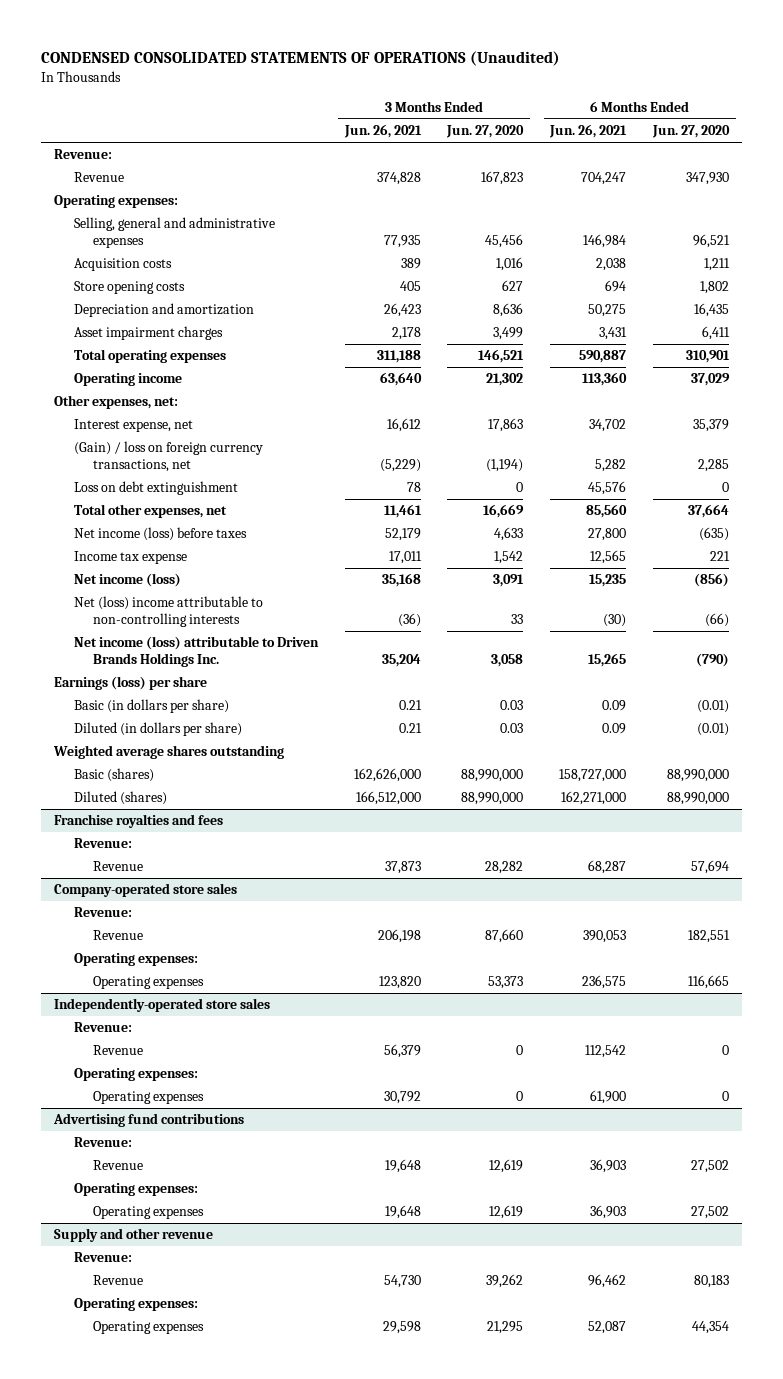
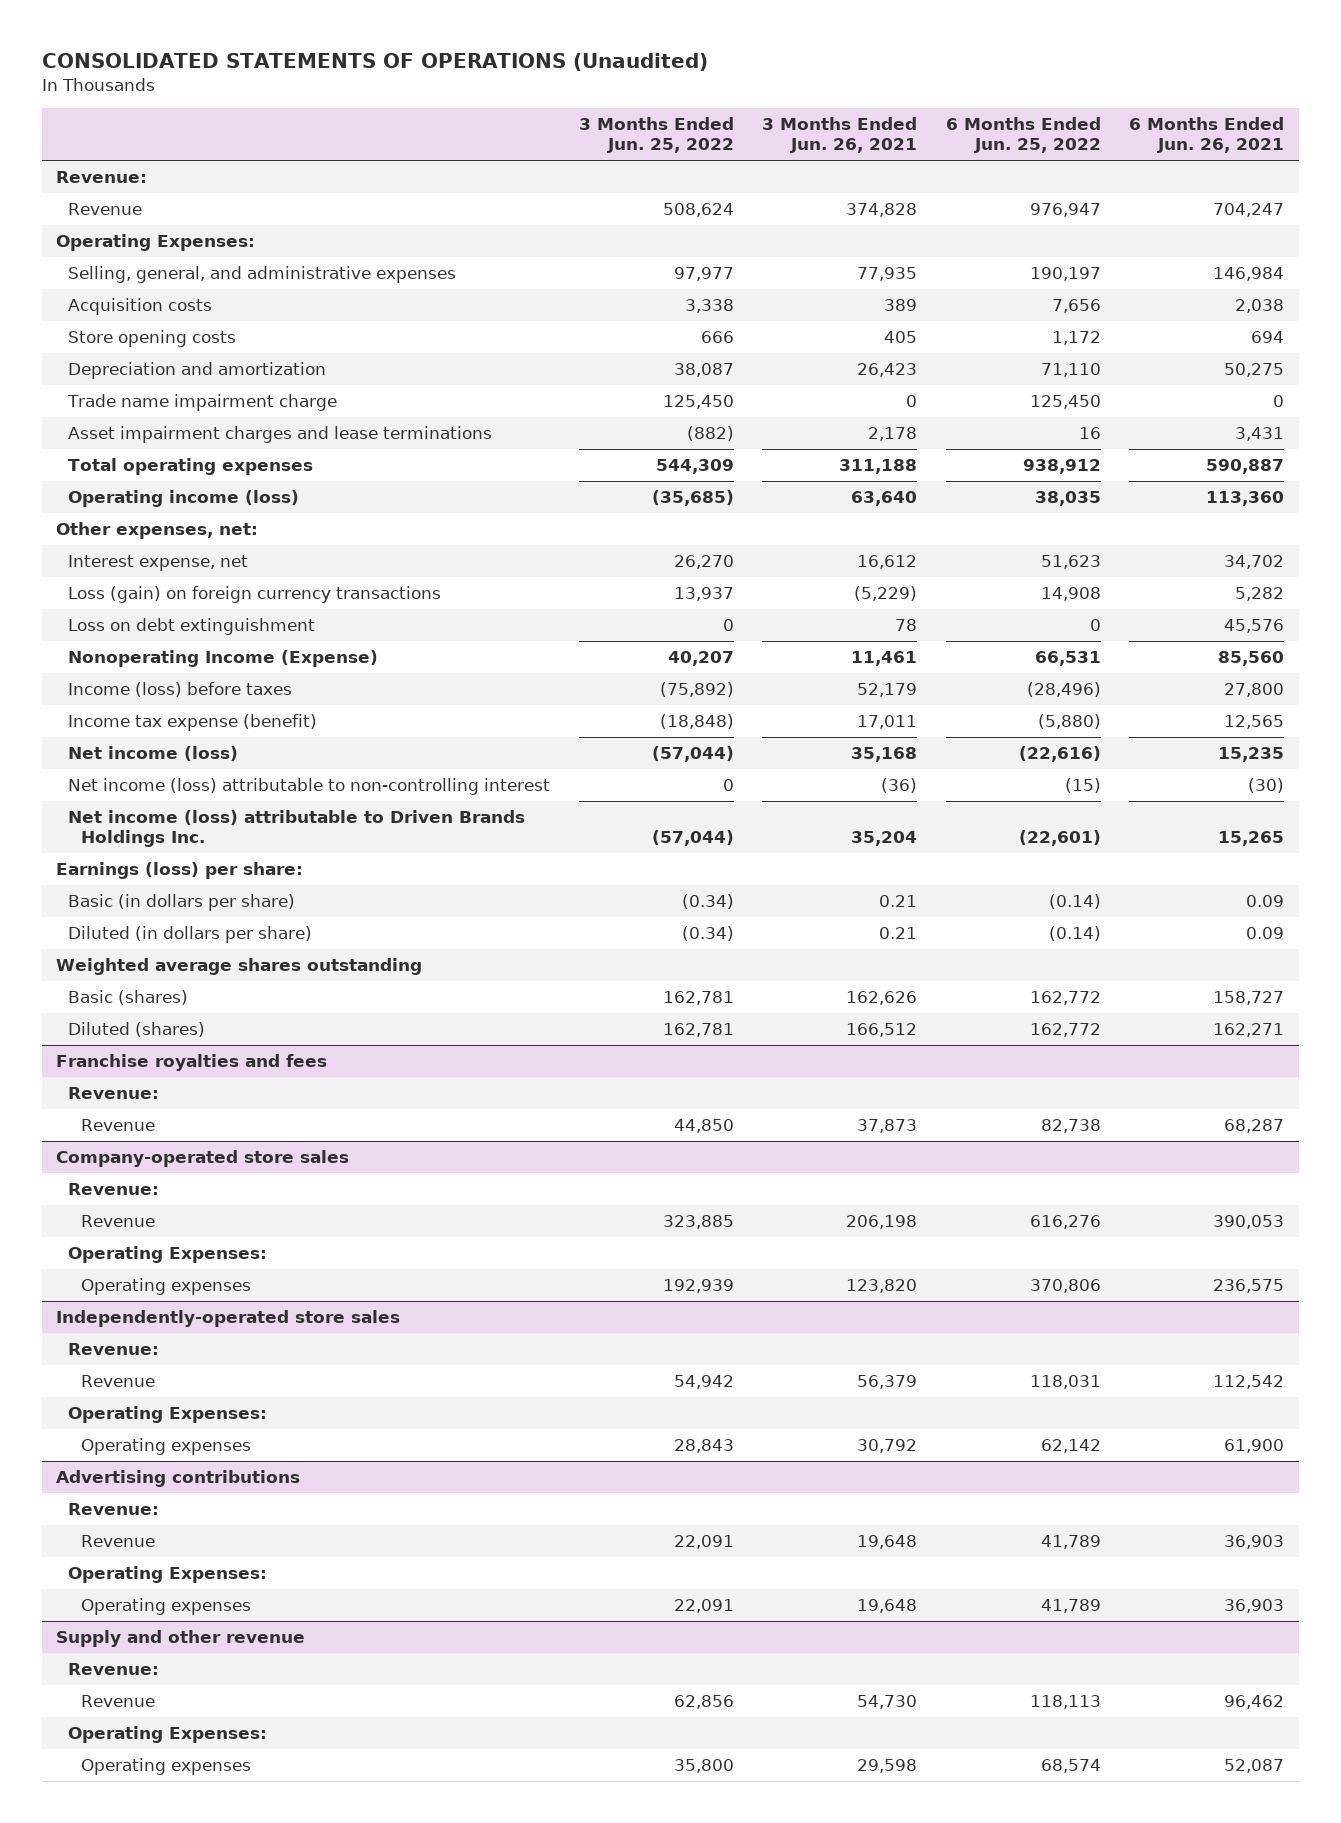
[41,50,561,66] CONDENSED CONSOLIDATED STATEMENTS OF OPERATIONS (Unaudited) -> [41,53,708,72] CONSOLIDATED STATEMENTS OF OPERATIONS (Unaudited)
[446,125,525,139] Jun. 27, 2020 -> none
[652,125,731,139] Jun. 27, 2020 -> none
none -> [578,117,734,154] 3 Months Ended Jun. 25, 2022
none -> [945,117,1101,154] 6 Months Ended Jun. 25, 2022
[54,195,179,209] Operating expenses: -> [56,234,256,252] Operating Expenses:
[73,217,275,249] Selling, general and administrative expenses -> [68,266,457,284] Selling, general, and administrative expenses
none -> [67,394,338,412] Trade name impairment charge
[73,326,223,341] Asset impairment charges -> [68,426,493,444] Asset impairment charges and lease terminations
[73,373,182,387] Operating income -> [68,490,300,508] Operating income (loss)
[73,441,263,473] (Gain) / loss on foreign currency transactions, net -> [68,586,442,604] Loss (gain) on foreign currency transactions
[73,504,227,519] Total other expenses, net -> [68,650,379,668] Nonoperating Income (Expense)
[73,527,247,542] Net income (loss) before taxes -> [68,682,293,698] Income (loss) before taxes
[73,551,187,565] Income tax expense -> [68,714,318,732] Income tax expense (benefit)
[73,596,263,628] Net (loss) income attributable to non-controlling interests -> [68,778,551,796] Net income (loss) attributable to non-controlling interest
[54,676,208,691] Earnings (loss) per share -> [56,862,304,880] Earnings (loss) per share:
[353,768,421,783] 162,626,000 -> [846,991,918,1006] 162,626
[559,769,627,783] 158,727,000 -> [1213,991,1285,1006] 158,727
[355,791,421,806] 166,512,000 -> [846,1023,918,1038] 166,512
[561,791,627,806] 162,271,000 -> [1213,1023,1285,1038] 162,271
[73,953,198,967] Operating expenses: -> [68,1246,268,1264] Operating Expenses:
[73,1068,198,1082] Operating expenses: -> [68,1406,268,1424] Operating Expenses:
[53,1113,245,1128] Advertising fund contributions -> [56,1470,301,1488] Advertising contributions
[73,1183,198,1197] Operating expenses: -> [68,1566,268,1584] Operating Expenses:
[73,1298,198,1312] Operating expenses: -> [68,1726,268,1744] Operating Expenses:

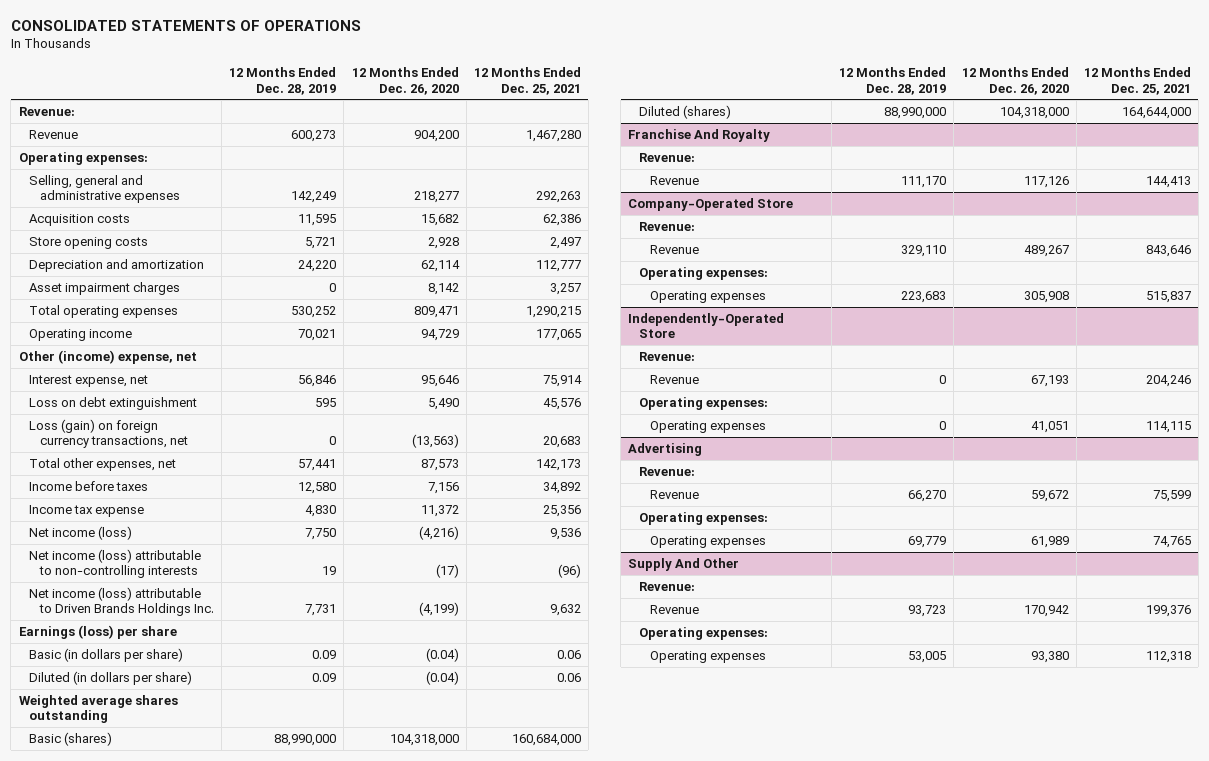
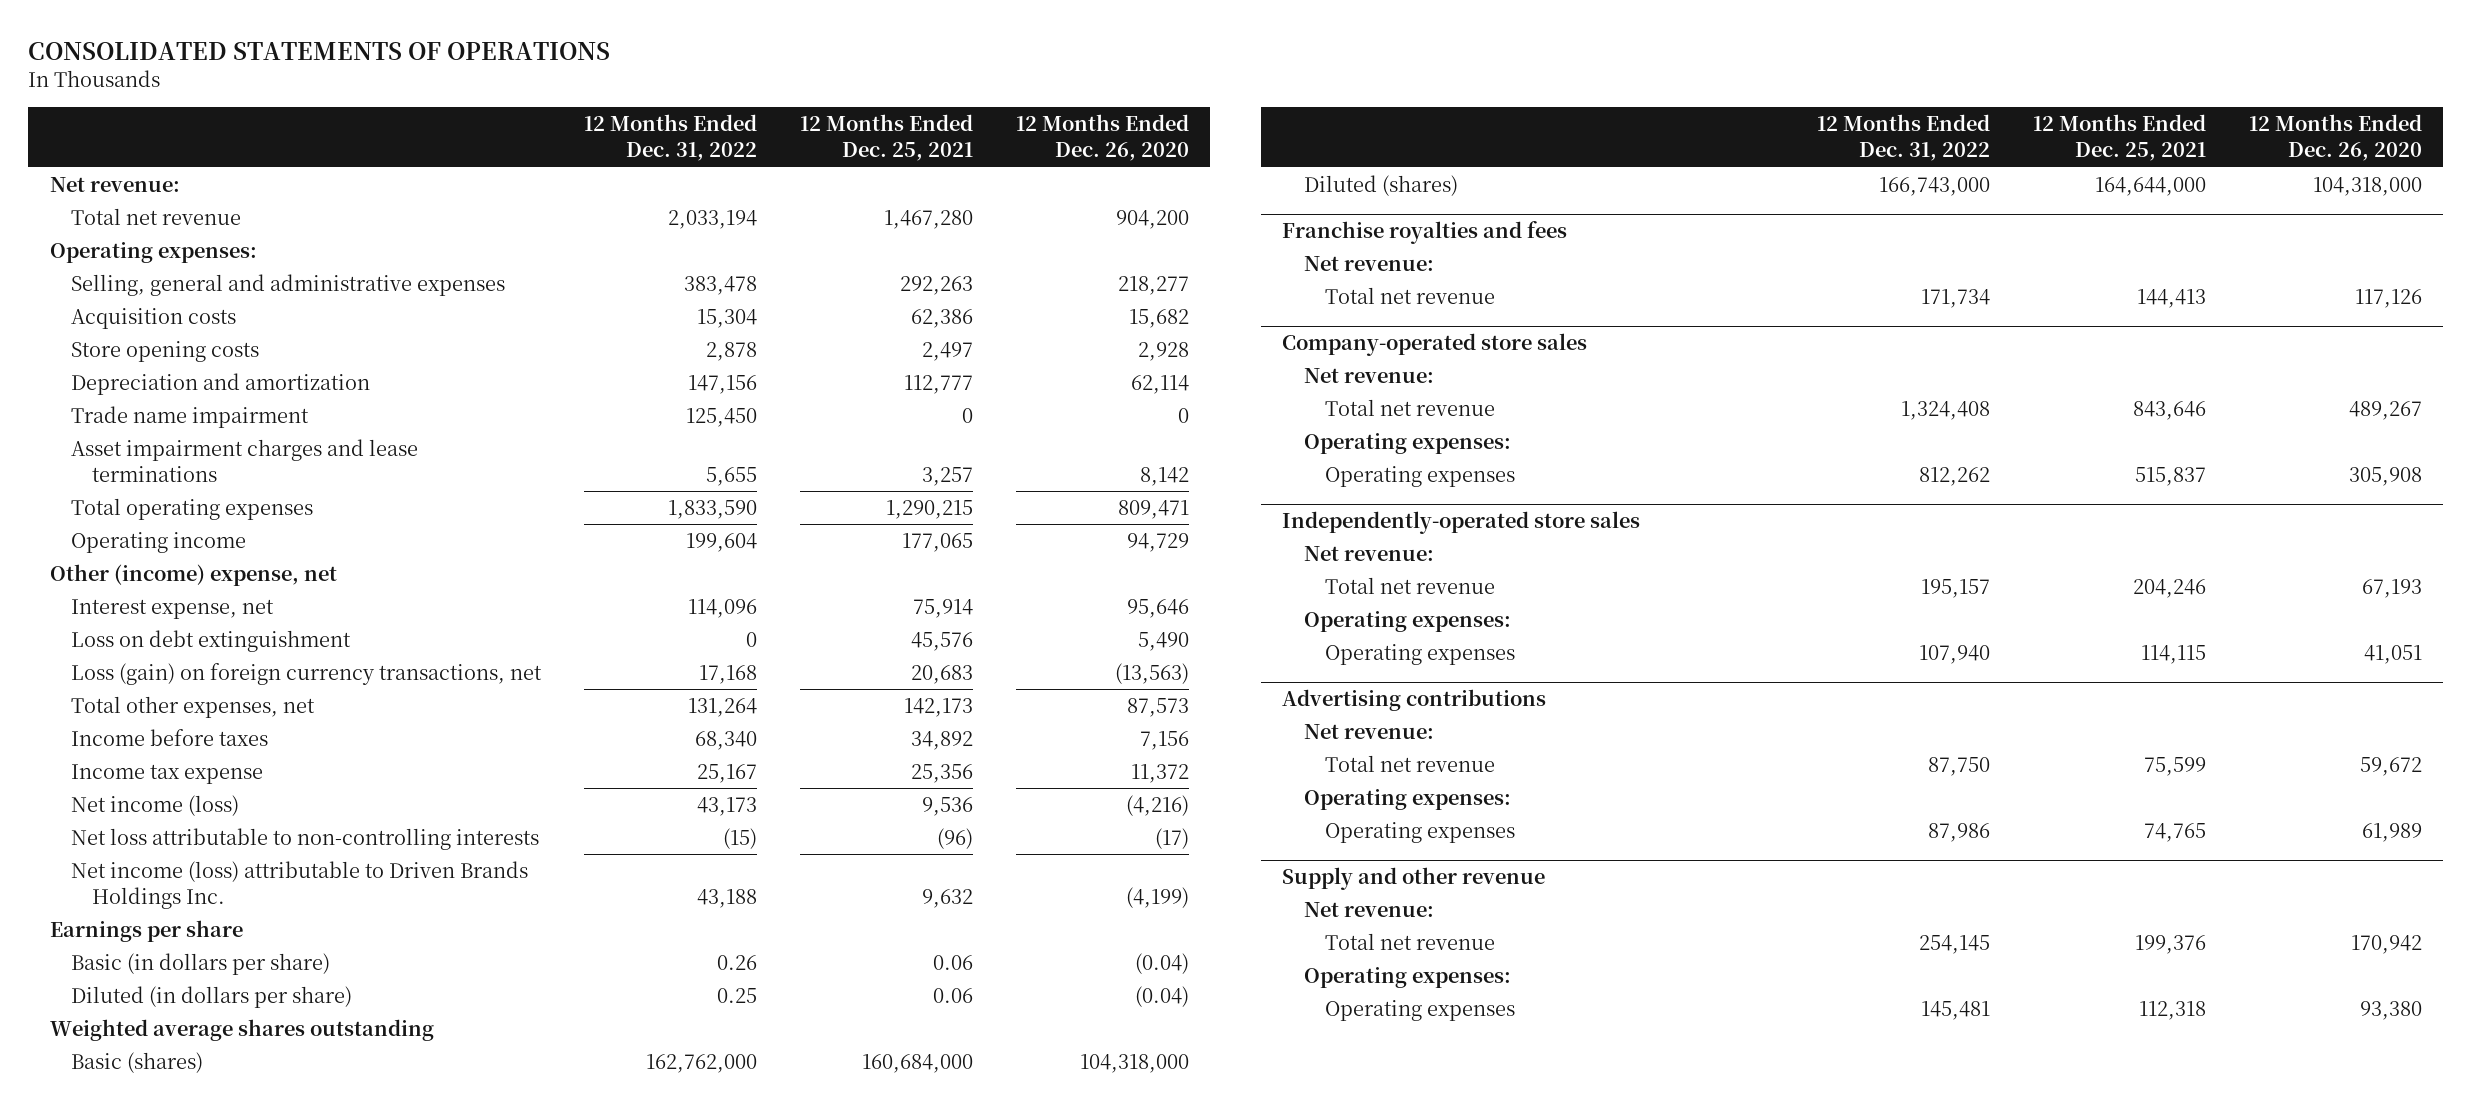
[229,67,337,95] 12 Months Ended Dec. 28, 2019 -> none
none -> [583,114,757,162] 12 Months Ended Dec. 31, 2022
[18,107,75,117] Revenue: -> [49,177,180,193] Net revenue:
[29,130,79,140] Revenue -> [70,208,241,226] Total net revenue
none -> [70,406,309,429] Trade name impairment
[29,282,181,296] Asset impairment charges -> [70,439,418,483] Asset impairment charges and lease terminations
[29,549,202,579] Net income (loss) attributable to non-controlling interests -> [70,828,539,851] Net loss attributable to non-controlling interests
[18,625,177,640] Earnings (loss) per share -> [49,920,243,943] Earnings per share
[628,129,771,143] Franchise And Royalty -> [1282,221,1568,245] Franchise royalties and fees
[639,153,696,163] Revenue: -> [1303,256,1434,272] Net revenue:
[650,176,700,186] Revenue -> [1324,287,1495,305] Total net revenue
[628,198,794,212] Company-Operated Store -> [1282,333,1588,357] Company-operated store sales
[639,222,696,232] Revenue: -> [1303,368,1434,384] Net revenue:
[650,245,700,255] Revenue -> [1324,399,1495,417] Total net revenue
[628,313,785,339] Independently-Operated Store -> [1282,511,1641,535] Independently-operated store sales
[639,352,696,362] Revenue: -> [1303,546,1434,562] Net revenue:
[650,375,700,385] Revenue -> [1324,577,1495,595] Total net revenue
[628,443,703,457] Advertising -> [1282,689,1547,712] Advertising contributions
[639,467,696,477] Revenue: -> [1303,724,1434,740] Net revenue:
[650,490,700,500] Revenue -> [1324,755,1495,773] Total net revenue
[628,558,740,572] Supply And Other -> [1282,867,1546,891] Supply and other revenue
[639,582,696,592] Revenue: -> [1303,902,1434,918] Net revenue:
[650,605,700,615] Revenue -> [1324,933,1495,951] Total net revenue

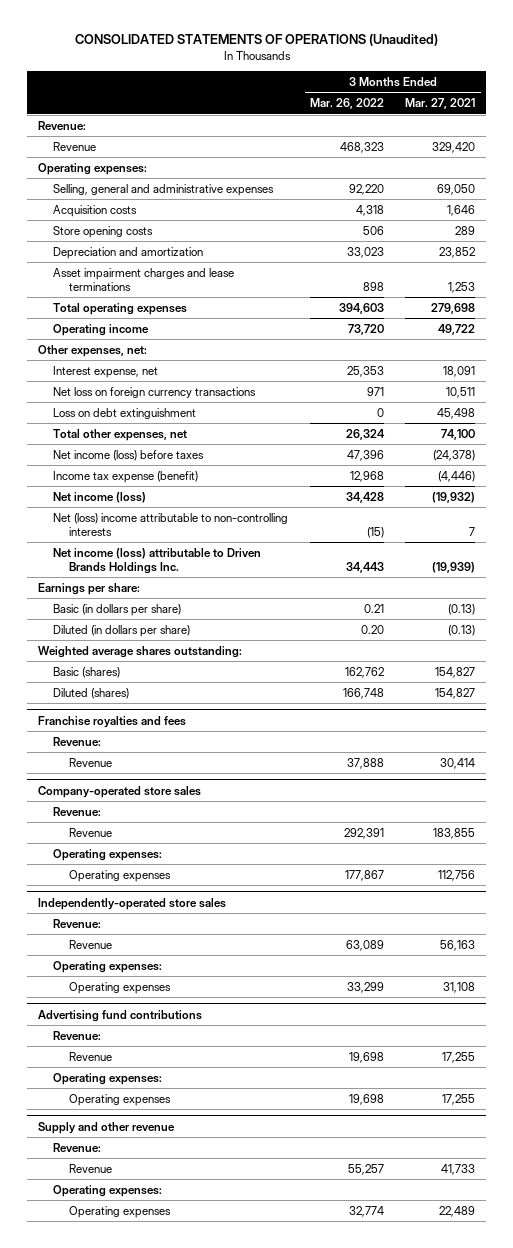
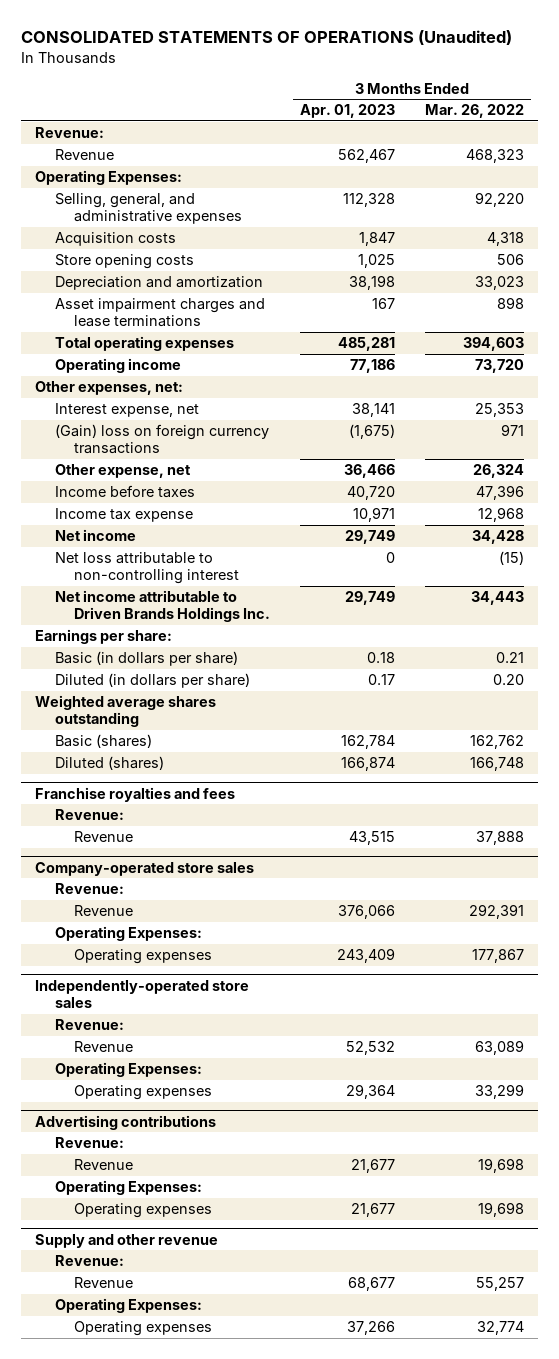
[405,98,476,110] Mar. 27, 2021 -> none
none -> [299,104,395,119] Apr. 01, 2023
[37,162,147,175] Operating expenses: -> [35,170,183,186] Operating Expenses:
[53,183,275,196] Selling, general and administrative expenses -> [54,193,243,225] Selling, general, and administrative expenses
[53,407,197,419] Loss on debt extinguishment -> none
[53,386,257,398] Net loss on foreign currency transactions -> [54,424,269,455] (Gain) loss on foreign currency transactions
[53,428,188,441] Total other expenses, net -> [54,464,191,479] Other expense, net
[53,449,205,461] Net income (loss) before taxes -> [54,485,195,499] Income before taxes
[53,470,199,483] Income tax expense (benefit) -> [54,508,193,523] Income tax expense
[53,491,147,503] Net income (loss) -> [54,529,136,542] Net income
[53,512,289,536] Net (loss) income attributable to non-controlling interests -> [54,552,240,585] Net loss attributable to non-controlling interest
[53,547,262,574] Net income (loss) attributable to Driven Brands Holdings Inc. -> [54,590,271,623] Net income attributable to Driven Brands Holdings Inc.
[37,645,242,658] Weighted average shares outstanding: -> [35,695,217,728] Weighted average shares outstanding
[53,848,163,861] Operating expenses: -> [54,926,202,942] Operating Expenses:
[53,960,163,973] Operating expenses: -> [54,1062,202,1078] Operating Expenses:
[37,1009,202,1022] Advertising fund contributions -> [35,1114,217,1130] Advertising contributions
[53,1072,163,1085] Operating expenses: -> [54,1180,202,1196] Operating Expenses:
[53,1184,163,1197] Operating expenses: -> [54,1298,202,1314] Operating Expenses:

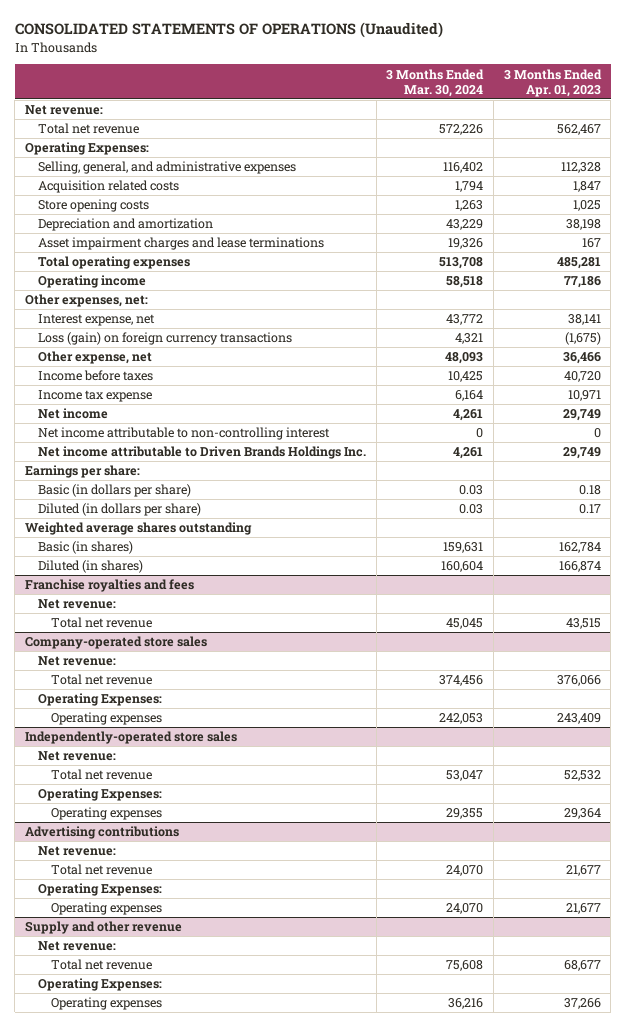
[424,104,524,119] Mar. 26, 2022 -> none
none -> [386,68,485,97] 3 Months Ended Mar. 30, 2024
[35,127,105,139] Revenue: -> [24,105,103,116] Net revenue:
[54,149,114,161] Revenue -> [37,123,139,135] Total net revenue
[54,232,176,247] Acquisition costs -> [37,180,179,194] Acquisition related costs
[54,424,269,455] (Gain) loss on foreign currency transactions -> [37,332,292,346] Loss (gain) on foreign currency transactions
[54,552,240,585] Net loss attributable to non-controlling interest -> [37,427,330,441] Net income attributable to non-controlling interest
[54,734,152,749] Basic (shares) -> [37,541,133,555] Basic (in shares)
[54,756,164,771] Diluted (shares) -> [37,560,143,574] Diluted (in shares)
[54,809,124,821] Revenue: -> [37,599,116,610] Net revenue:
[74,831,134,843] Revenue -> [51,617,153,629] Total net revenue
[54,883,124,895] Revenue: -> [37,656,116,667] Net revenue:
[74,905,134,917] Revenue -> [51,674,153,686] Total net revenue
[54,1019,124,1031] Revenue: -> [37,751,116,762] Net revenue:
[74,1041,134,1053] Revenue -> [51,769,153,781] Total net revenue
[54,1137,124,1149] Revenue: -> [37,846,116,857] Net revenue:
[74,1159,134,1171] Revenue -> [51,864,153,876] Total net revenue
[54,1255,124,1267] Revenue: -> [37,941,116,952] Net revenue:
[74,1277,134,1289] Revenue -> [51,959,153,971] Total net revenue

